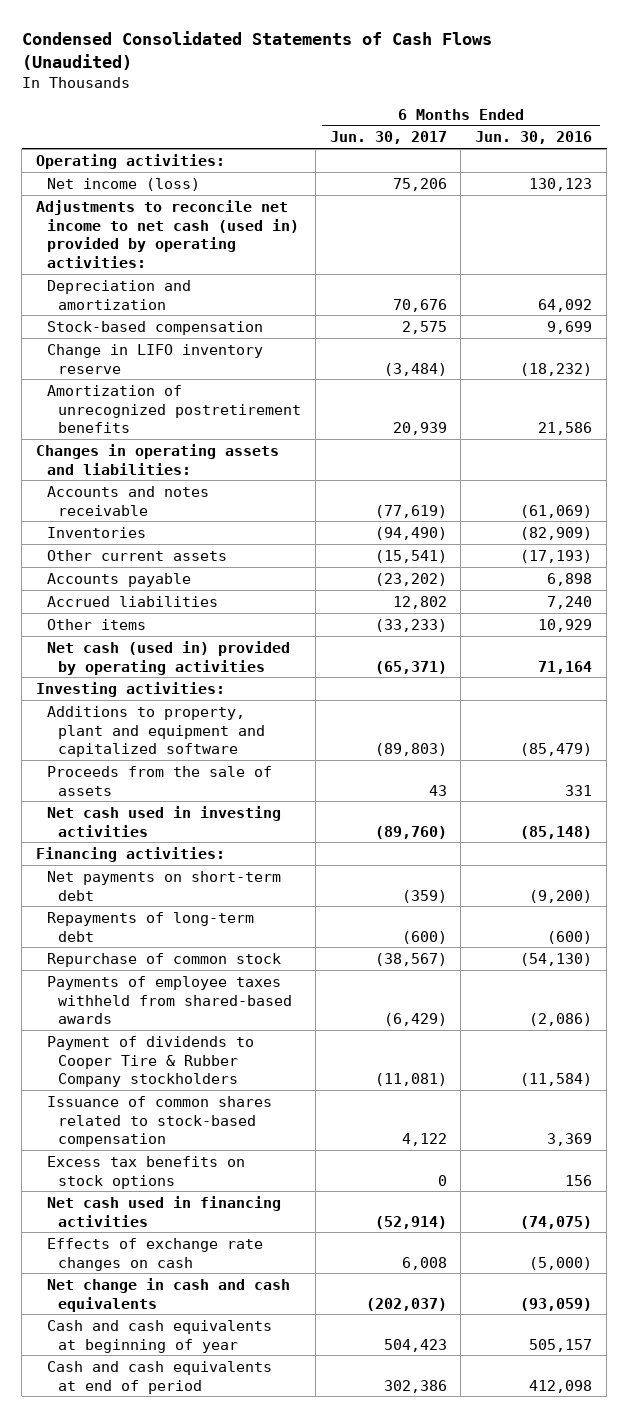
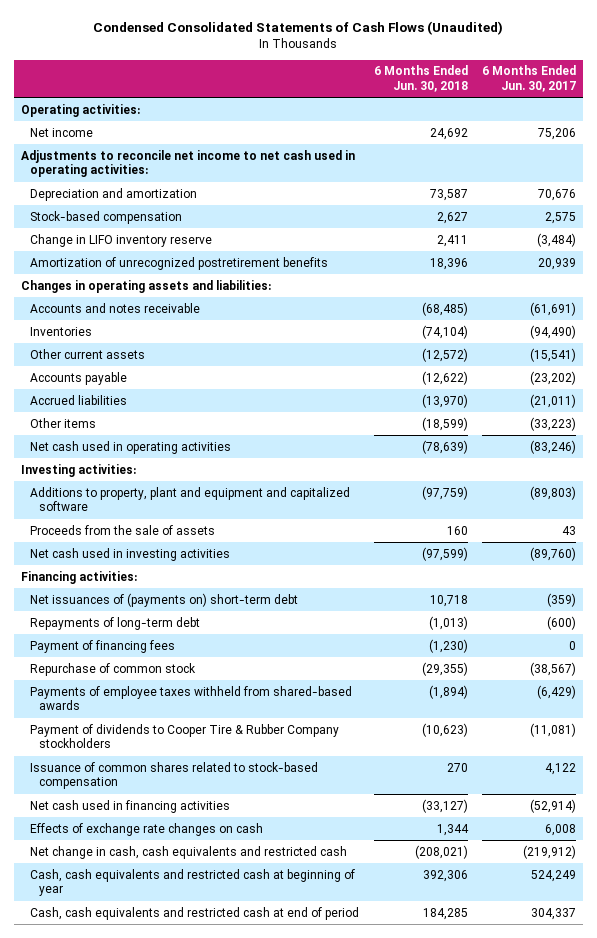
[475,131,593,145] Jun. 30, 2016 -> none
none -> [373,65,468,93] 6 Months Ended Jun. 30, 2018
[46,177,200,191] Net income (loss) -> [30,127,94,137] Net income
[36,199,299,269] Adjustments to reconcile net income to net cash (used in) provided by operating activities: -> [20,149,355,178] Adjustments to reconcile net income to net cash used in operating activities:
[374,504,447,518] (77,619) -> [530,301,577,316] (61,691)
[392,595,447,609] 12,802 -> [530,393,577,408] (21,011)
[374,618,447,632] (33,233) -> [530,416,577,431] (33,223)
[46,640,290,675] Net cash (used in) provided by operating activities -> [30,440,232,454] Net cash used in operating activities
[374,660,447,674] (65,371) -> [530,439,577,454] (83,246)
[46,870,281,901] Net payments on short-term debt -> [30,592,299,607] Net issuances of (payments on) short-term debt
none -> [30,639,176,653] Payment of financing fees
[46,1155,245,1189] Excess tax benefits on stock options -> none
[46,1277,290,1312] Net change in cash and cash equivalents -> [30,845,348,859] Net change in cash, cash equivalents and restricted cash
[365,1297,447,1311] (202,037) -> [523,844,577,859] (219,912)
[46,1319,272,1353] Cash and cash equivalents at beginning of year -> [30,868,356,897] Cash, cash equivalents and restricted cash at beginning of year
[383,1338,447,1352] 504,423 -> [531,869,577,882] 524,249
[46,1360,272,1394] Cash and cash equivalents at end of period -> [30,906,360,920] Cash, cash equivalents and restricted cash at end of period
[383,1379,447,1393] 302,386 -> [531,907,577,920] 304,337

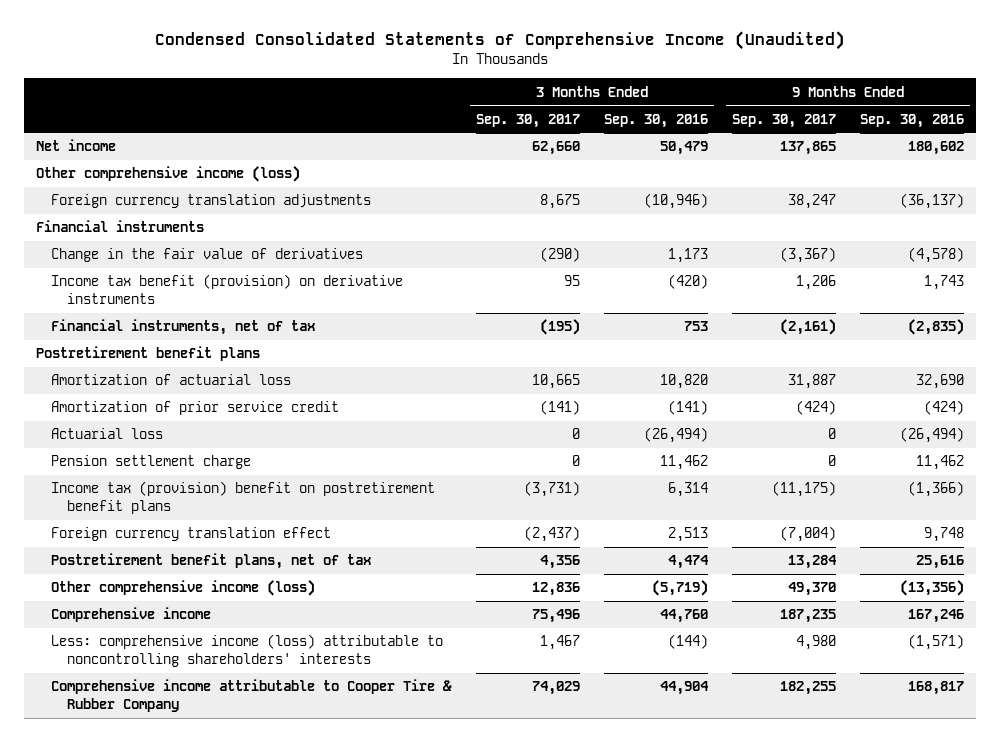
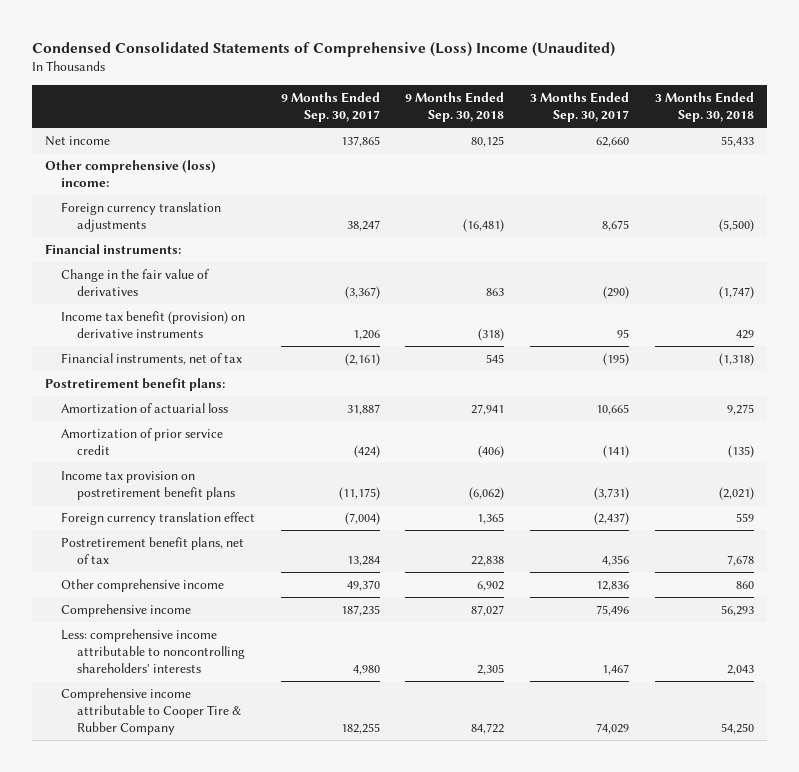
[154,31,845,51] Condensed Consolidated Statements of Comprehensive Income (Unaudited) -> [31,41,615,57] Condensed Consolidated Statements of Comprehensive (Loss) Income (Unaudited)
[603,113,708,128] Sep. 30, 2016 -> none
[860,113,965,128] Sep. 30, 2016 -> none
none -> [405,91,505,122] 9 Months Ended Sep. 30, 2018
none -> [655,91,755,122] 3 Months Ended Sep. 30, 2018
[35,166,300,183] Other comprehensive income (loss) -> [44,160,216,188] Other comprehensive (loss) income:
[35,220,204,233] Financial instruments -> [44,244,181,255] Financial instruments:
[35,346,260,362] Postretirement benefit plans -> [44,378,225,392] Postretirement benefit plans:
[51,428,164,440] Actuarial loss -> none
[51,455,252,470] Pension settlement charge -> none
[51,481,436,515] Income tax (provision) benefit on postretirement benefit plans -> [60,471,235,501] Income tax provision on postretirement benefit plans
[51,580,316,597] Other comprehensive income (loss) -> [60,579,224,593] Other comprehensive income
[51,634,444,668] Less: comprehensive income (loss) attributable to noncontrolling shareholders' interests -> [60,629,245,674] Less: comprehensive income attributable to noncontrolling shareholders' interests

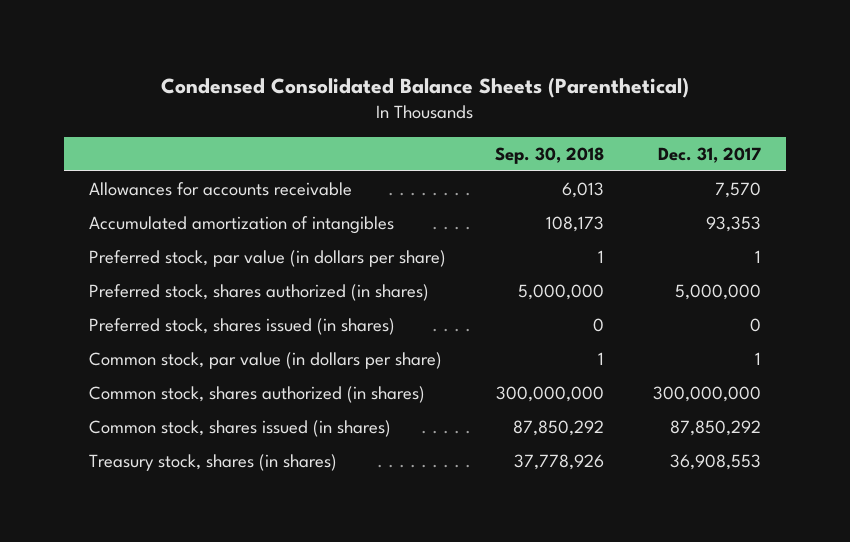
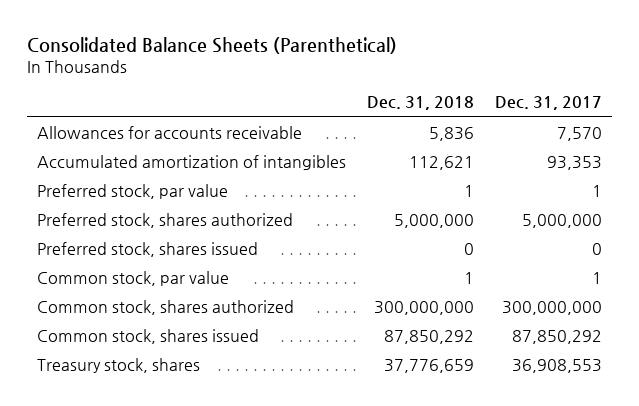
[161,77,690,99] Condensed Consolidated Balance Sheets (Parenthetical) -> [26,36,397,54] Consolidated Balance Sheets (Parenthetical)
[495,147,605,165] Sep. 30, 2018 -> none
none -> [367,96,475,111] Dec. 31, 2018
[89,249,447,267] Preferred stock, par value (in dollars per share) -> [37,184,229,200] Preferred stock, par value
[89,283,430,301] Preferred stock, shares authorized (in shares) -> [37,213,294,229] Preferred stock, shares authorized
[89,317,396,335] Preferred stock, shares issued (in shares) -> [37,242,259,258] Preferred stock, shares issued
[89,351,443,369] Common stock, par value (in dollars per share) -> [37,271,230,287] Common stock, par value
[89,385,426,403] Common stock, shares authorized (in shares) -> [37,300,295,316] Common stock, shares authorized
[89,419,392,437] Common stock, shares issued (in shares) -> [37,329,260,345] Common stock, shares issued
[89,453,338,471] Treasury stock, shares (in shares) -> [37,358,201,374] Treasury stock, shares

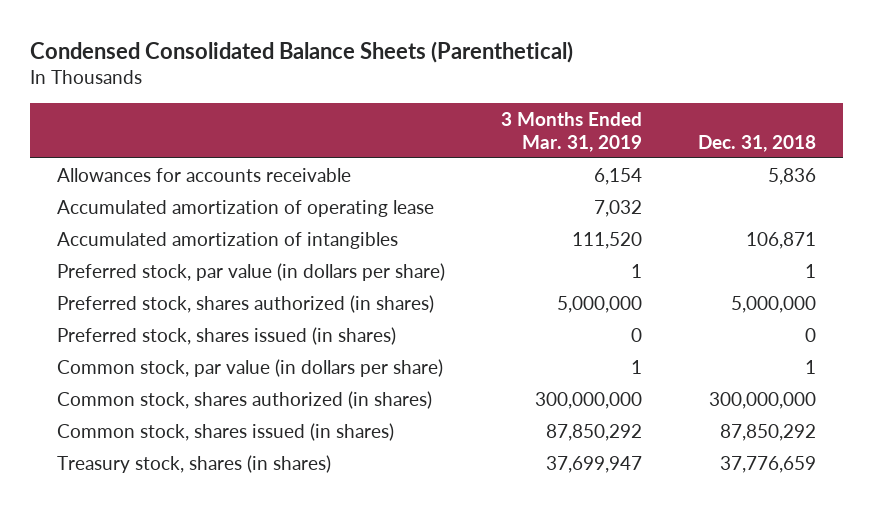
[26,36,397,54] Consolidated Balance Sheets (Parenthetical) -> [29,40,573,63] Condensed Consolidated Balance Sheets (Parenthetical)
[494,96,602,111] Dec. 31, 2017 -> none
none -> [501,111,643,152] 3 Months Ended Mar. 31, 2019
none -> [57,199,435,217] Accumulated amortization of operating lease
[409,156,475,171] 112,621 -> [745,231,816,249] 106,871
[37,184,229,200] Preferred stock, par value -> [57,262,446,281] Preferred stock, par value (in dollars per share)
[37,213,294,229] Preferred stock, shares authorized -> [57,294,435,313] Preferred stock, shares authorized (in shares)
[37,242,259,258] Preferred stock, shares issued -> [57,326,397,345] Preferred stock, shares issued (in shares)
[37,271,230,287] Common stock, par value -> [57,358,444,377] Common stock, par value (in dollars per share)
[37,300,295,316] Common stock, shares authorized -> [57,390,433,409] Common stock, shares authorized (in shares)
[37,329,260,345] Common stock, shares issued -> [57,422,395,441] Common stock, shares issued (in shares)
[37,358,201,374] Treasury stock, shares -> [57,454,332,473] Treasury stock, shares (in shares)

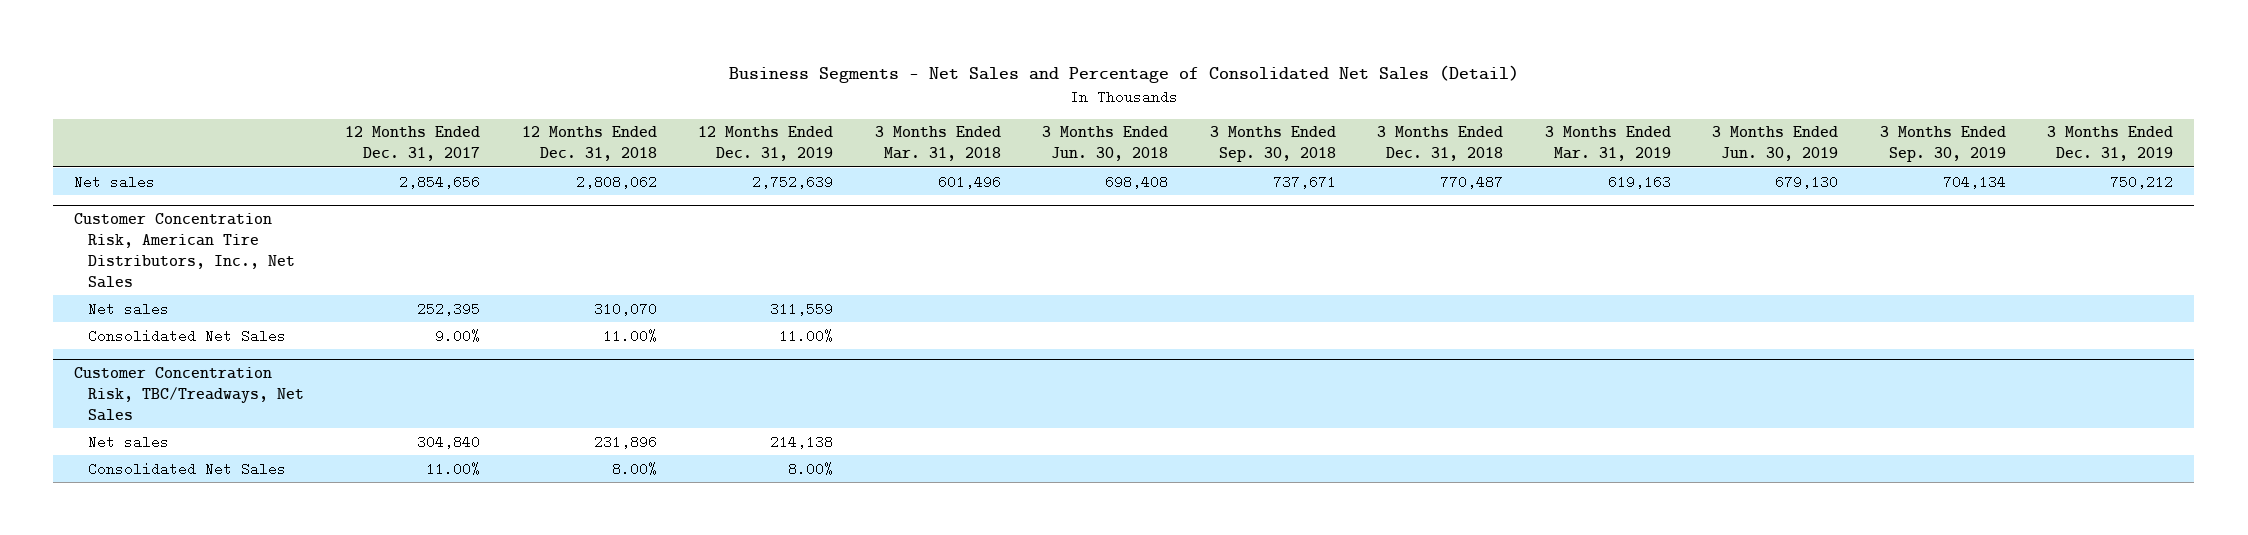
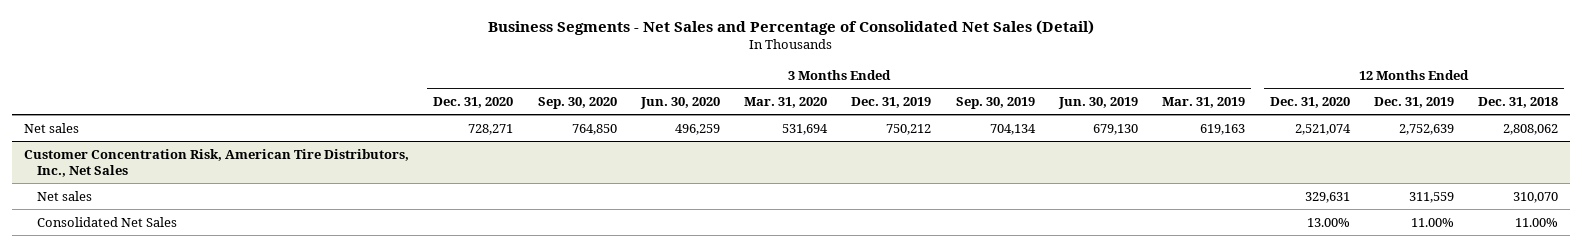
[345,126,481,162] 12 Months Ended Dec. 31, 2017 -> none
[874,126,1001,162] 3 Months Ended Mar. 31, 2018 -> none
[1042,126,1169,162] 3 Months Ended Jun. 30, 2018 -> none
[1209,126,1336,163] 3 Months Ended Sep. 30, 2018 -> none
[1377,126,1504,162] 3 Months Ended Dec. 31, 2018 -> none
none -> [433,96,514,108] Dec. 31, 2020
none -> [537,96,617,109] Sep. 30, 2020
none -> [639,96,720,109] Jun. 30, 2020
none -> [744,96,828,108] Mar. 31, 2020
none -> [1269,96,1350,108] Dec. 31, 2020
[74,367,304,421] Customer Concentration Risk, TBC/Treadways, Net Sales -> none
[87,434,169,449] Net sales -> none
[87,461,286,476] Consolidated Net Sales -> none

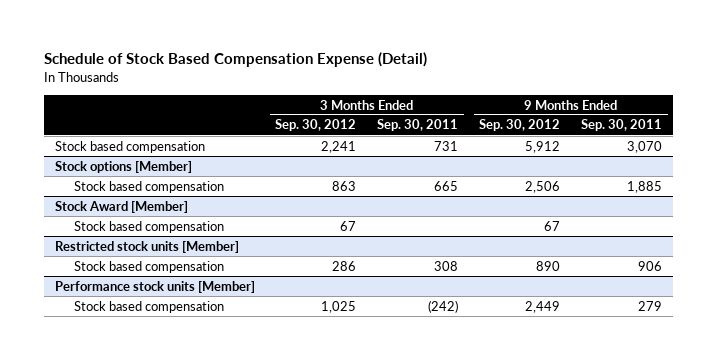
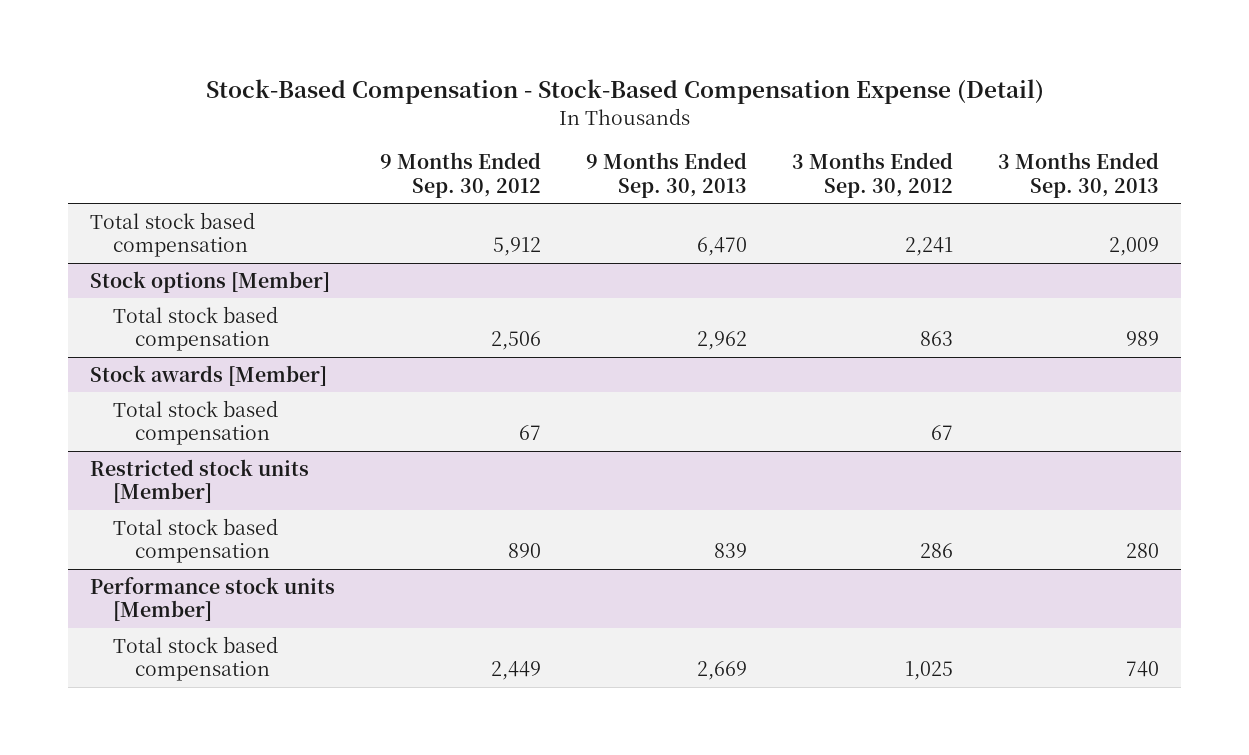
[44,52,428,68] Schedule of Stock Based Compensation Expense (Detail) -> [205,79,1044,105] Stock-Based Compensation - Stock-Based Compensation Expense (Detail)
[377,119,459,132] Sep. 30, 2011 -> none
[581,119,663,132] Sep. 30, 2011 -> none
none -> [586,152,748,198] 9 Months Ended Sep. 30, 2013
none -> [997,152,1159,198] 3 Months Ended Sep. 30, 2013
[54,140,205,153] Stock based compensation -> [90,211,256,258] Total stock based compensation
[74,180,225,193] Stock based compensation -> [112,305,278,352] Total stock based compensation
[54,200,188,213] Stock Award [Member] -> [90,364,328,386] Stock awards [Member]
[74,220,225,233] Stock based compensation -> [112,399,278,446] Total stock based compensation
[74,260,225,273] Stock based compensation -> [112,517,278,564] Total stock based compensation
[74,300,225,313] Stock based compensation -> [112,635,278,682] Total stock based compensation

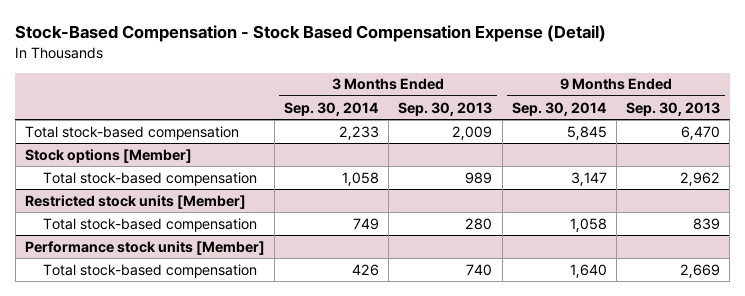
[205,79,1044,105] Stock-Based Compensation - Stock-Based Compensation Expense (Detail) -> [15,25,607,43] Stock-Based Compensation - Stock Based Compensation Expense (Detail)
[380,152,542,198] 9 Months Ended Sep. 30, 2012 -> none
[791,152,953,198] 3 Months Ended Sep. 30, 2012 -> none
none -> [284,101,380,116] Sep. 30, 2014
none -> [511,101,607,116] Sep. 30, 2014
[90,211,256,258] Total stock based compensation -> [24,125,239,140] Total stock-based compensation
[90,364,328,386] Stock awards [Member] -> none
[112,399,278,446] Total stock based compensation -> none
[112,305,278,352] Total stock based compensation -> [42,171,257,186] Total stock-based compensation
[112,517,278,564] Total stock based compensation -> [42,217,257,232] Total stock-based compensation
[112,635,278,682] Total stock based compensation -> [42,263,257,278] Total stock-based compensation

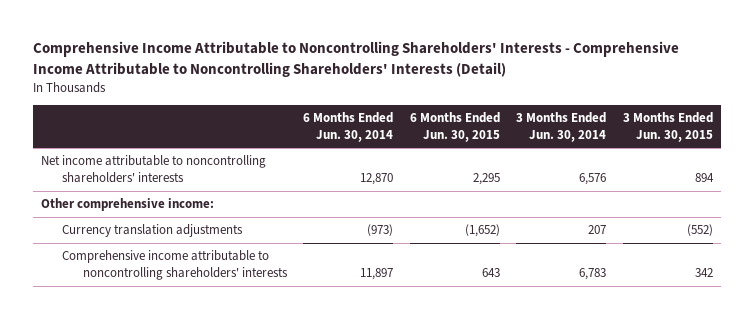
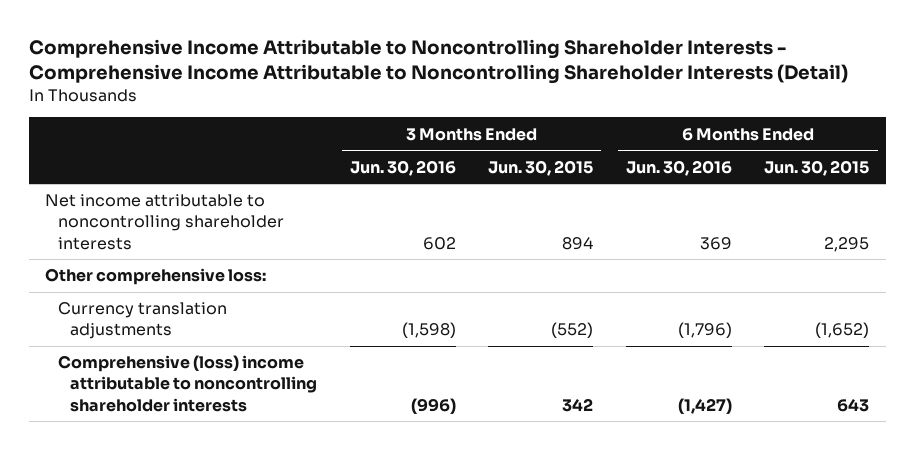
[32,41,679,77] Comprehensive Income Attributable to Noncontrolling Shareholders' Interests - Comprehensive Income Attributable to Noncontrolling Shareholders' Interests (Detail) -> [28,38,848,84] Comprehensive Income Attributable to Noncontrolling Shareholder Interests - Comprehensive Income Attributable to Noncontrolling Shareholder Interests (Detail)
[303,112,394,142] 6 Months Ended Jun. 30, 2014 -> none
[516,112,607,142] 3 Months Ended Jun. 30, 2014 -> none
none -> [349,159,456,176] Jun. 30, 2016
none -> [625,159,732,176] Jun. 30, 2016
[41,155,267,184] Net income attributable to noncontrolling shareholders' interests -> [44,194,284,250] Net income attributable to noncontrolling shareholder interests
[41,198,215,212] Other comprehensive income: -> [44,268,266,286] Other comprehensive loss:
[61,250,288,281] Comprehensive income attributable to noncontrolling shareholders' interests -> [57,355,318,412] Comprehensive (loss) income attributable to noncontrolling shareholder interests

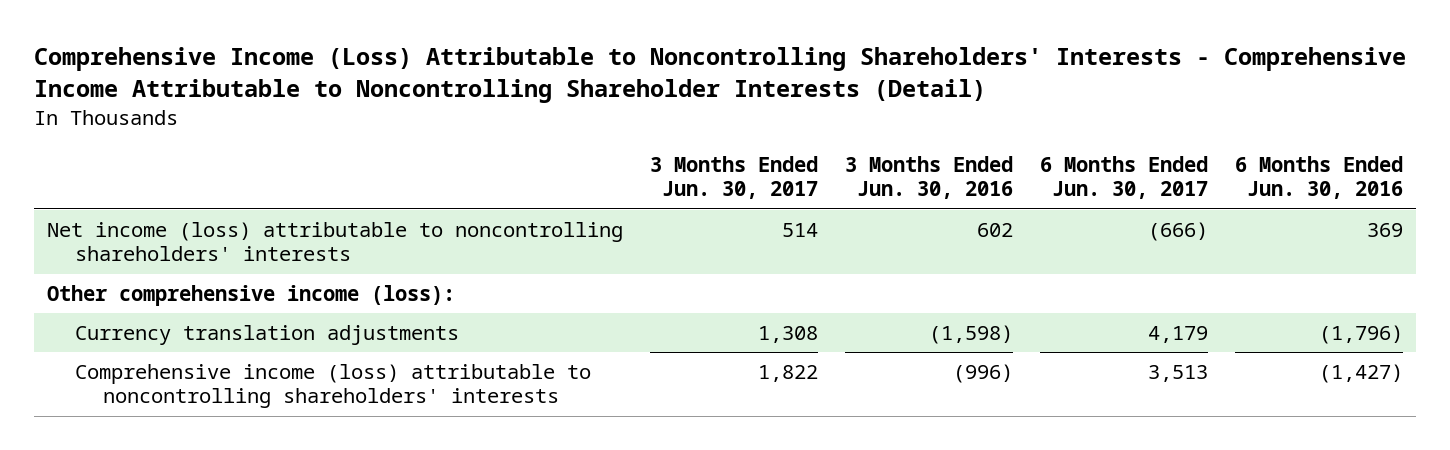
[28,38,848,84] Comprehensive Income Attributable to Noncontrolling Shareholder Interests - Comprehensive Income Attributable to Noncontrolling Shareholder Interests (Detail) -> [33,47,1406,104] Comprehensive Income (Loss) Attributable to Noncontrolling Shareholders' Interests - Comprehensive Income Attributable to Noncontrolling Shareholder Interests (Detail)
[488,159,594,176] Jun. 30, 2015 -> none
[764,159,870,176] Jun. 30, 2015 -> none
none -> [649,156,818,200] 3 Months Ended Jun. 30, 2017
none -> [1039,156,1208,200] 6 Months Ended Jun. 30, 2017
[44,194,284,250] Net income attributable to noncontrolling shareholder interests -> [46,221,623,262] Net income (loss) attributable to noncontrolling shareholders' interests
[44,268,266,286] Other comprehensive loss: -> [46,284,455,306] Other comprehensive income (loss):
[57,355,318,412] Comprehensive (loss) income attributable to noncontrolling shareholder interests -> [75,363,592,409] Comprehensive income (loss) attributable to noncontrolling shareholders' interests

